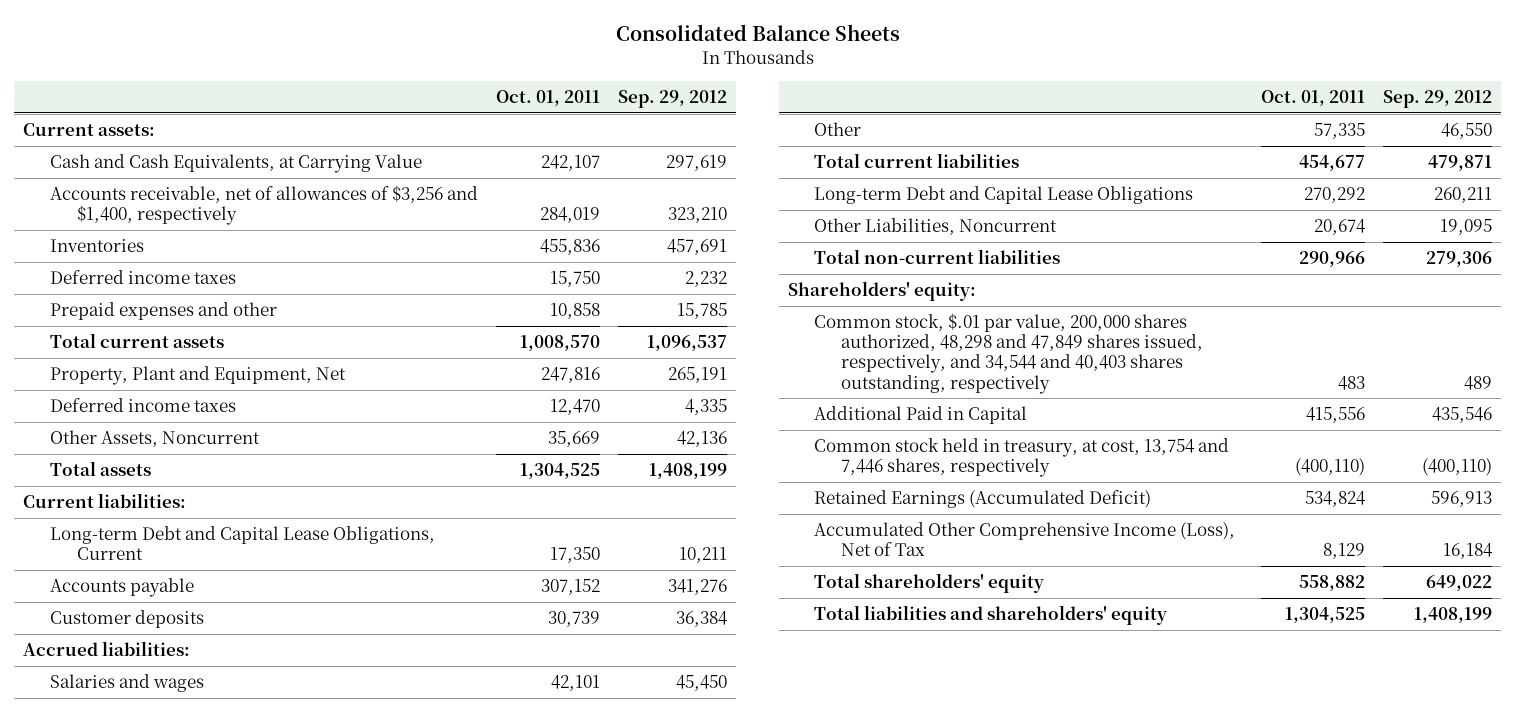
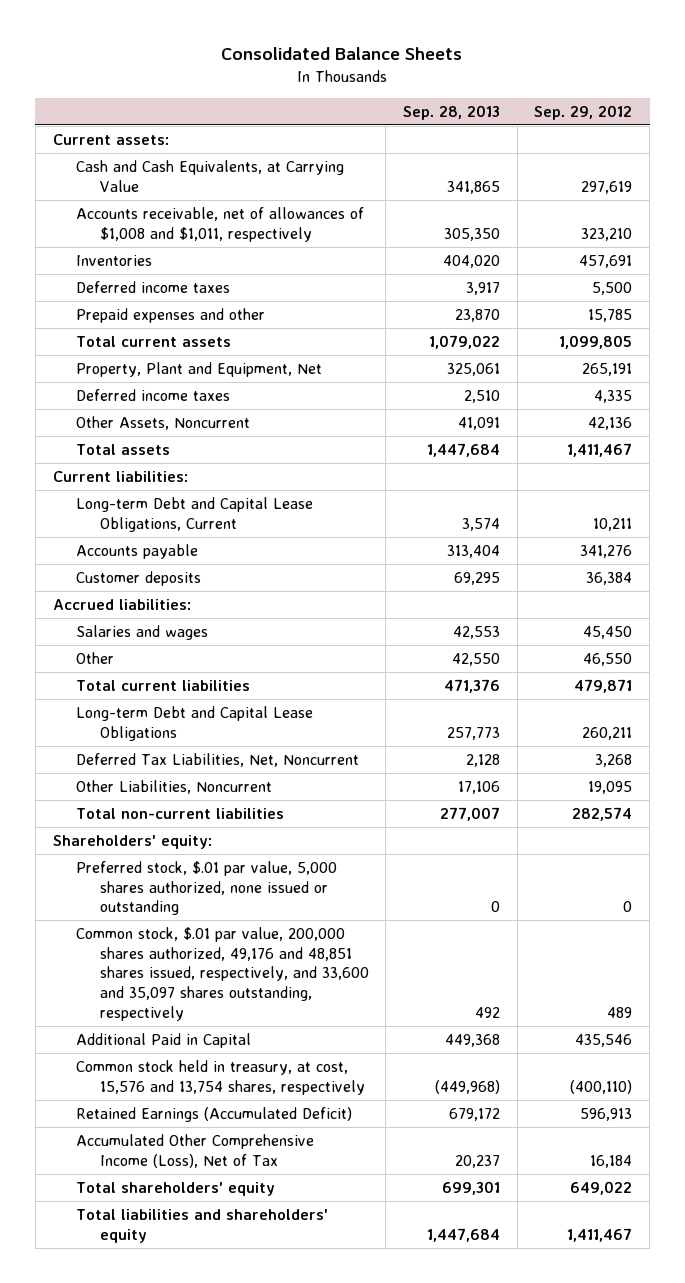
[496,89,601,106] Oct. 01, 2011 -> none
none -> [402,104,500,120] Sep. 28, 2013
[49,185,478,226] Accounts receivable, net of allowances of $3,256 and $1,400, respectively -> [76,206,365,242] Accounts receivable, net of allowances of $1,008 and $1,011, respectively
[685,271,728,288] 2,232 -> [592,281,633,295] 5,500
[647,335,728,352] 1,096,537 -> [559,334,633,349] 1,099,805
[649,463,728,480] 1,408,199 -> [567,442,633,457] 1,411,467
none -> [76,752,360,767] Deferred Tax Liabilities, Net, Noncurrent
[1425,251,1492,268] 279,306 -> [572,806,633,821] 282,574
none -> [76,860,338,916] Preferred stock, $.01 par value, 5,000 shares authorized, none issued or outstanding
[814,313,1204,394] Common stock, $.01 par value, 200,000 shares authorized, 48,298 and 47,849 shares issued, respectively, and 34,544 and 40,403 shares outstanding, respectively -> [76,926,369,1021] Common stock, $.01 par value, 200,000 shares authorized, 49,176 and 48,851 shares issued, respectively, and 33,600 and 35,097 shares outstanding, respectively
[814,438,1230,478] Common stock held in treasury, at cost, 13,754 and 7,446 shares, respectively -> [76,1059,365,1095] Common stock held in treasury, at cost, 15,576 and 13,754 shares, respectively
[1413,607,1492,624] 1,408,199 -> [567,1227,633,1242] 1,411,467

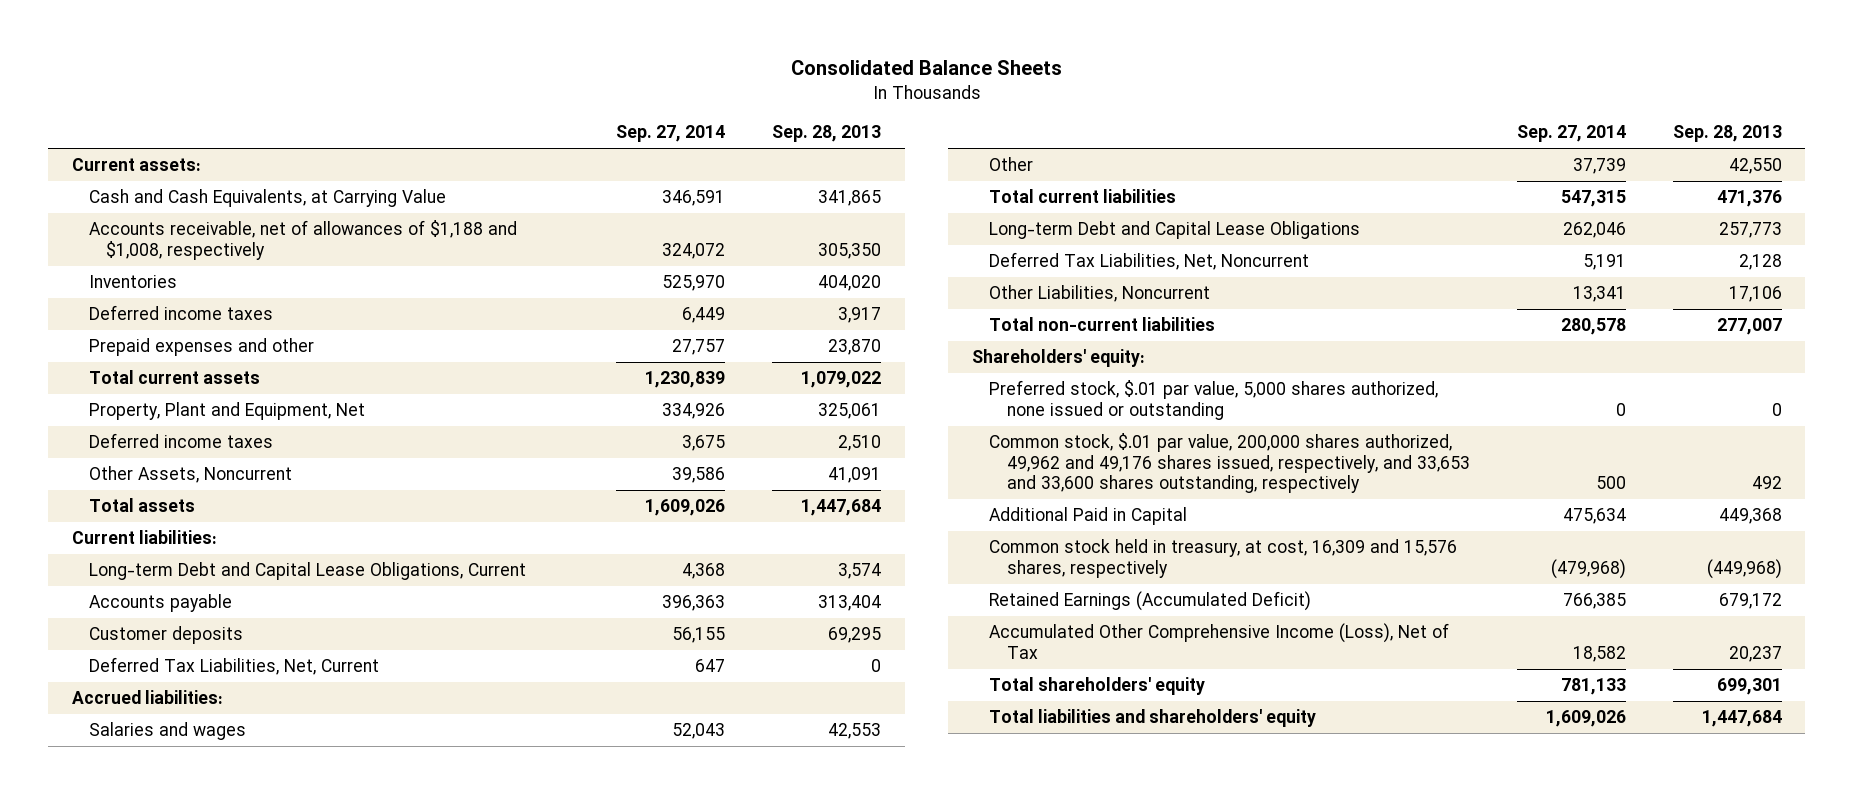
[534,104,633,120] Sep. 29, 2012 -> none
none -> [616,125,726,143] Sep. 27, 2014
[76,206,365,242] Accounts receivable, net of allowances of $1,008 and $1,011, respectively -> [88,220,517,260] Accounts receivable, net of allowances of $1,188 and $1,008, respectively
none -> [88,657,379,676] Deferred Tax Liabilities, Net, Current
[76,926,369,1021] Common stock, $.01 par value, 200,000 shares authorized, 49,176 and 48,851 shares issued, respectively, and 33,600 and 35,097 shares outstanding, respectively -> [989,433,1470,494] Common stock, $.01 par value, 200,000 shares authorized, 49,962 and 49,176 shares issued, respectively, and 33,653 and 33,600 shares outstanding, respectively
[76,1059,365,1095] Common stock held in treasury, at cost, 15,576 and 13,754 shares, respectively -> [989,539,1458,578] Common stock held in treasury, at cost, 16,309 and 15,576 shares, respectively

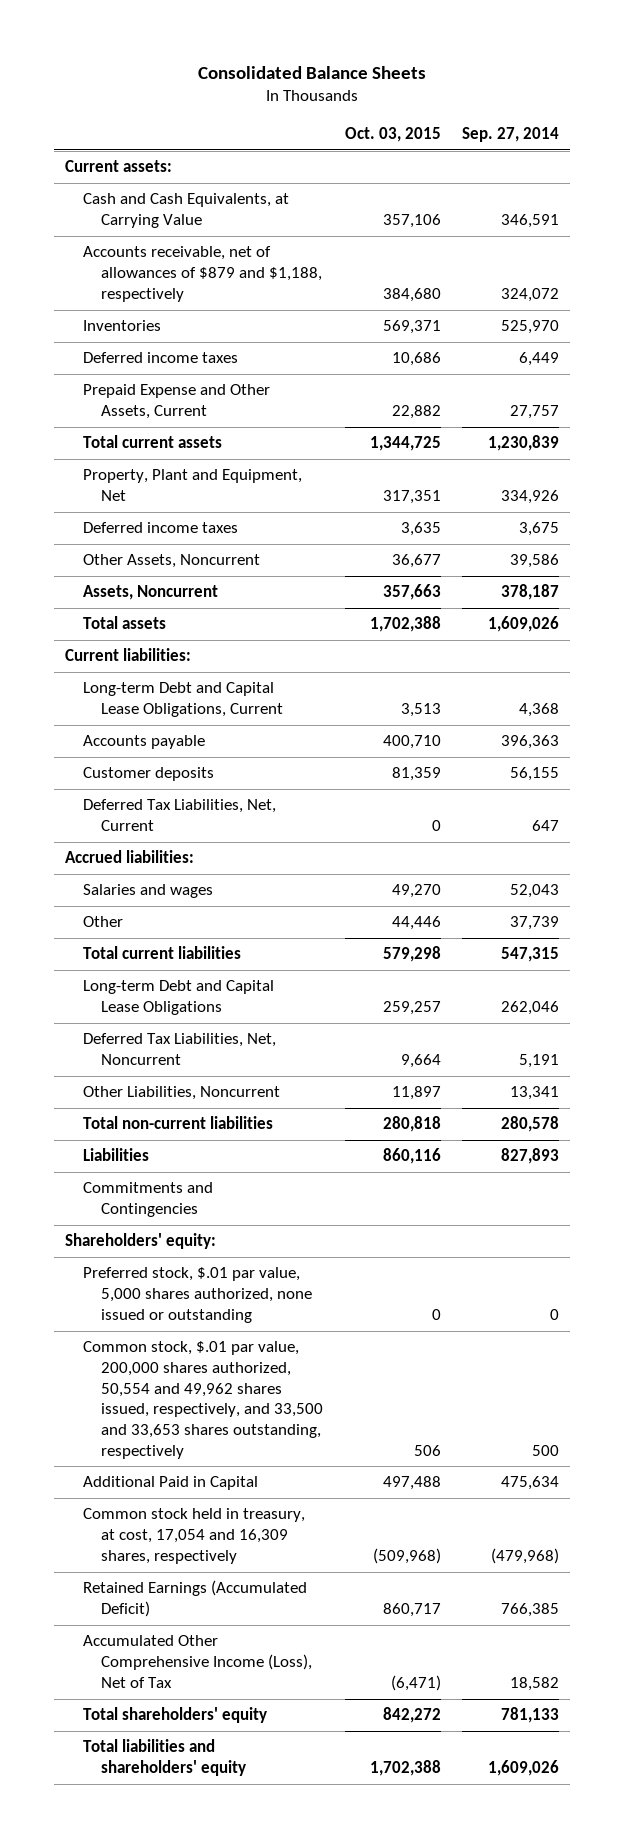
[772,125,882,143] Sep. 28, 2013 -> none
none -> [344,126,441,142] Oct. 03, 2015
[88,220,517,260] Accounts receivable, net of allowances of $1,188 and $1,008, respectively -> [82,246,323,302] Accounts receivable, net of allowances of $879 and $1,188, respectively
[88,338,314,357] Prepaid expenses and other -> [82,384,270,420] Prepaid Expense and Other Assets, Current
none -> [82,585,218,601] Assets, Noncurrent
none -> [82,1148,149,1162] Liabilities
none -> [82,1182,213,1218] Commitments and Contingencies
[989,433,1470,494] Common stock, $.01 par value, 200,000 shares authorized, 49,962 and 49,176 shares issued, respectively, and 33,653 and 33,600 shares outstanding, respectively -> [82,1341,324,1459] Common stock, $.01 par value, 200,000 shares authorized, 50,554 and 49,962 shares issued, respectively, and 33,500 and 33,653 shares outstanding, respectively
[989,539,1458,578] Common stock held in treasury, at cost, 16,309 and 15,576 shares, respectively -> [82,1508,305,1564] Common stock held in treasury, at cost, 17,054 and 16,309 shares, respectively

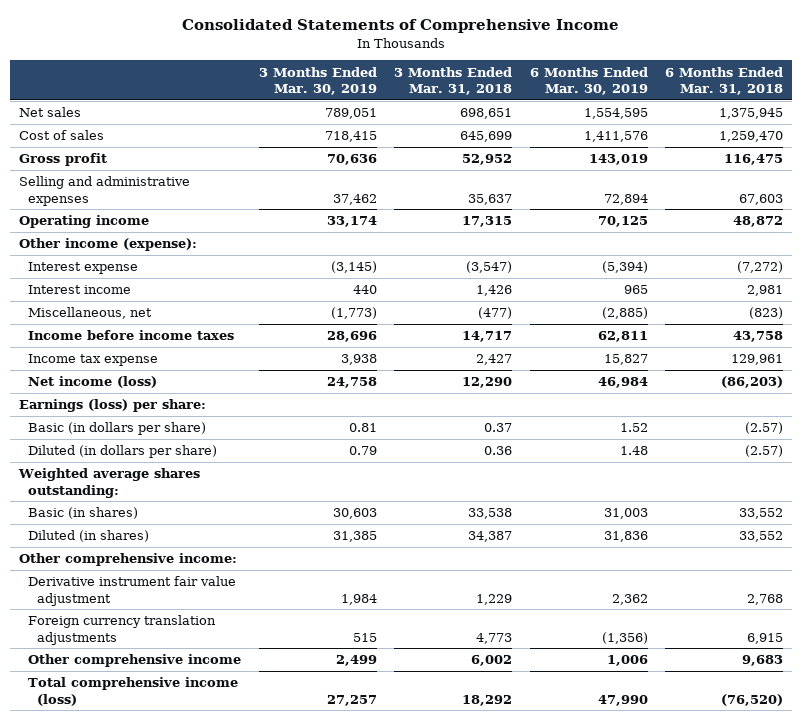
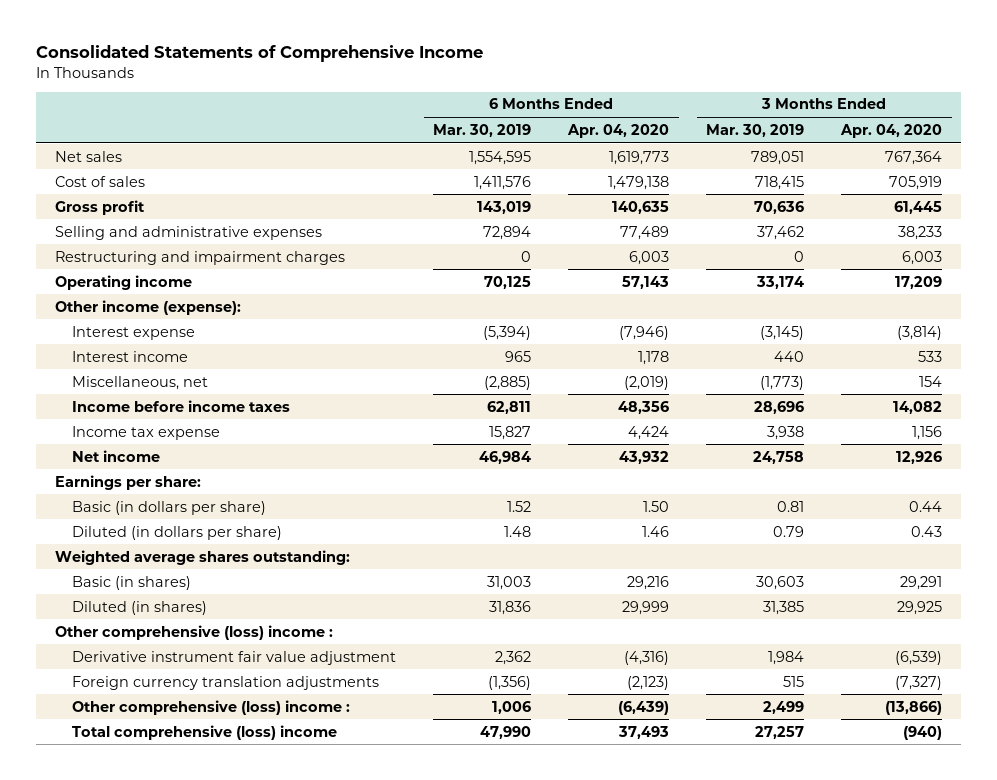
[394,66,513,95] 3 Months Ended Mar. 31, 2018 -> none
[665,66,784,95] 6 Months Ended Mar. 31, 2018 -> none
none -> [567,123,670,138] Apr. 04, 2020
none -> [840,123,943,138] Apr. 04, 2020
none -> [54,250,345,265] Restructuring and impairment charges
[28,376,158,389] Net income (loss) -> [72,449,161,462] Net income
[19,399,207,413] Earnings (loss) per share: -> [54,474,201,490] Earnings per share:
[19,553,238,567] Other comprehensive income: -> [54,624,333,640] Other comprehensive (loss) income :
[28,654,242,668] Other comprehensive income -> [72,699,351,715] Other comprehensive (loss) income :
[28,677,239,706] Total comprehensive income (loss) -> [72,724,338,740] Total comprehensive (loss) income

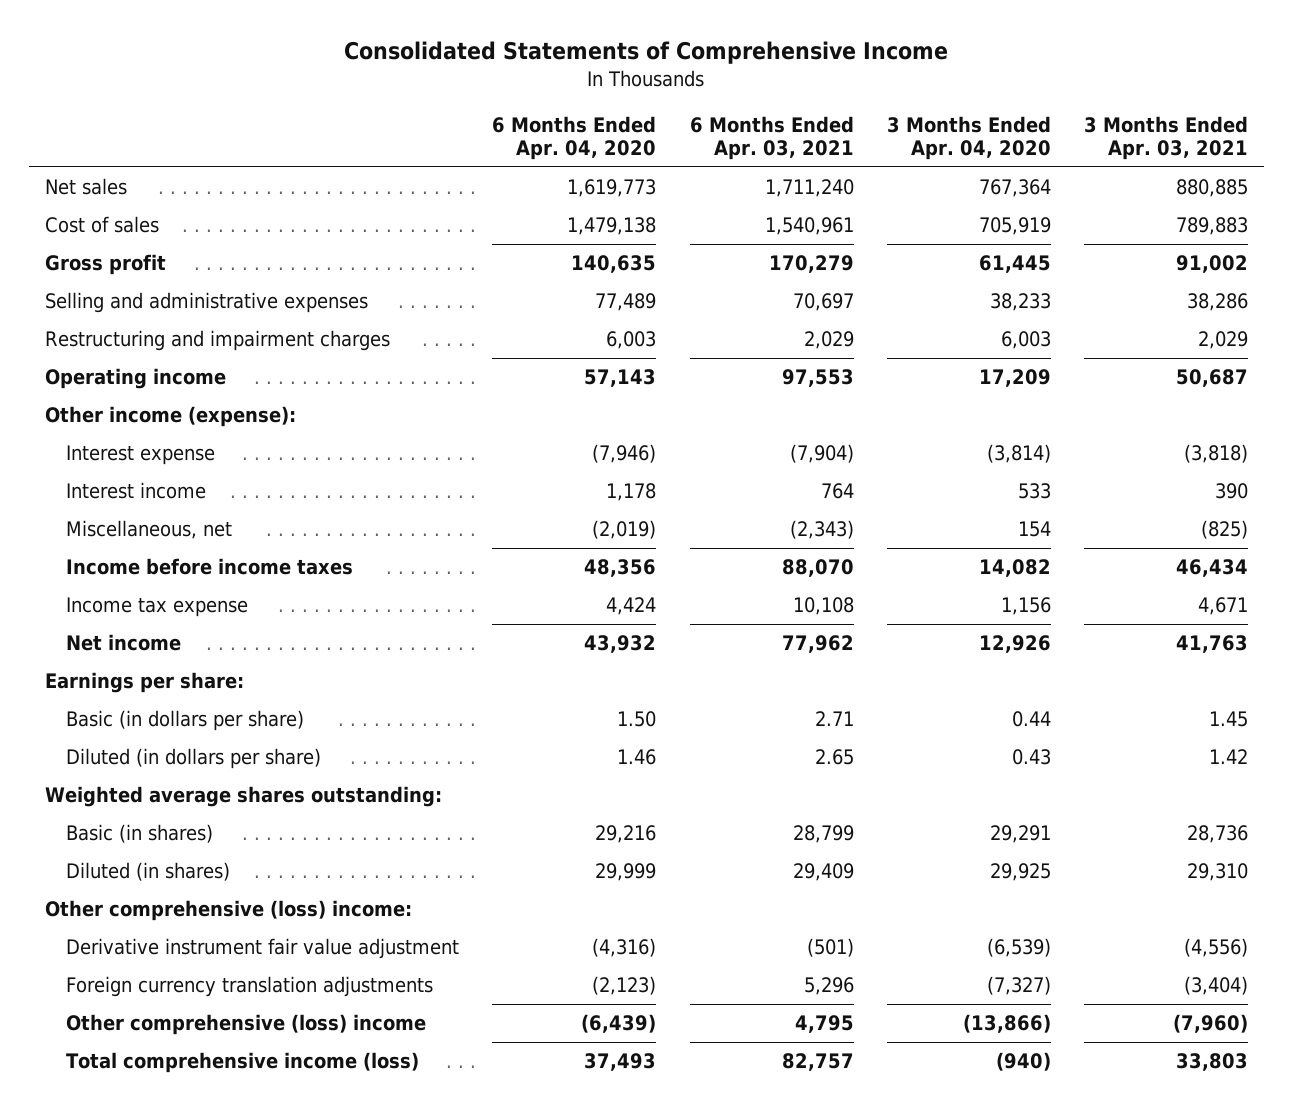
[433,123,532,137] Mar. 30, 2019 -> none
[706,123,805,137] Mar. 30, 2019 -> none
none -> [689,116,854,161] 6 Months Ended Apr. 03, 2021
none -> [1083,116,1248,161] 3 Months Ended Apr. 03, 2021
[54,624,333,640] Other comprehensive (loss) income : -> [45,900,413,922] Other comprehensive (loss) income:
[72,699,351,715] Other comprehensive (loss) income : -> [66,1014,427,1036] Other comprehensive (loss) income
[72,724,338,740] Total comprehensive (loss) income -> [66,1052,420,1074] Total comprehensive income (loss)

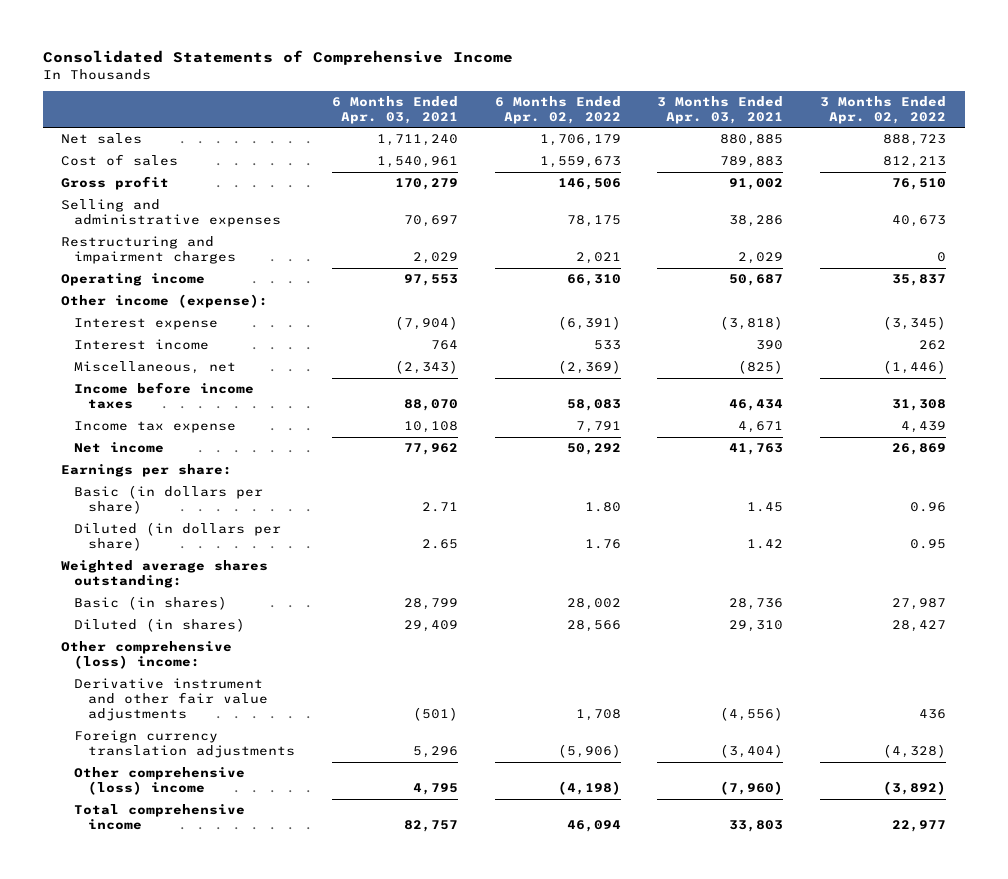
[492,116,657,161] 6 Months Ended Apr. 04, 2020 -> none
[886,116,1051,161] 3 Months Ended Apr. 04, 2020 -> none
none -> [494,96,621,125] 6 Months Ended Apr. 02, 2022
none -> [820,96,947,125] 3 Months Ended Apr. 02, 2022
[66,938,460,960] Derivative instrument fair value adjustment -> [74,678,268,722] Derivative instrument and other fair value adjustments
[66,1052,420,1074] Total comprehensive income (loss) -> [74,804,246,831] Total comprehensive income

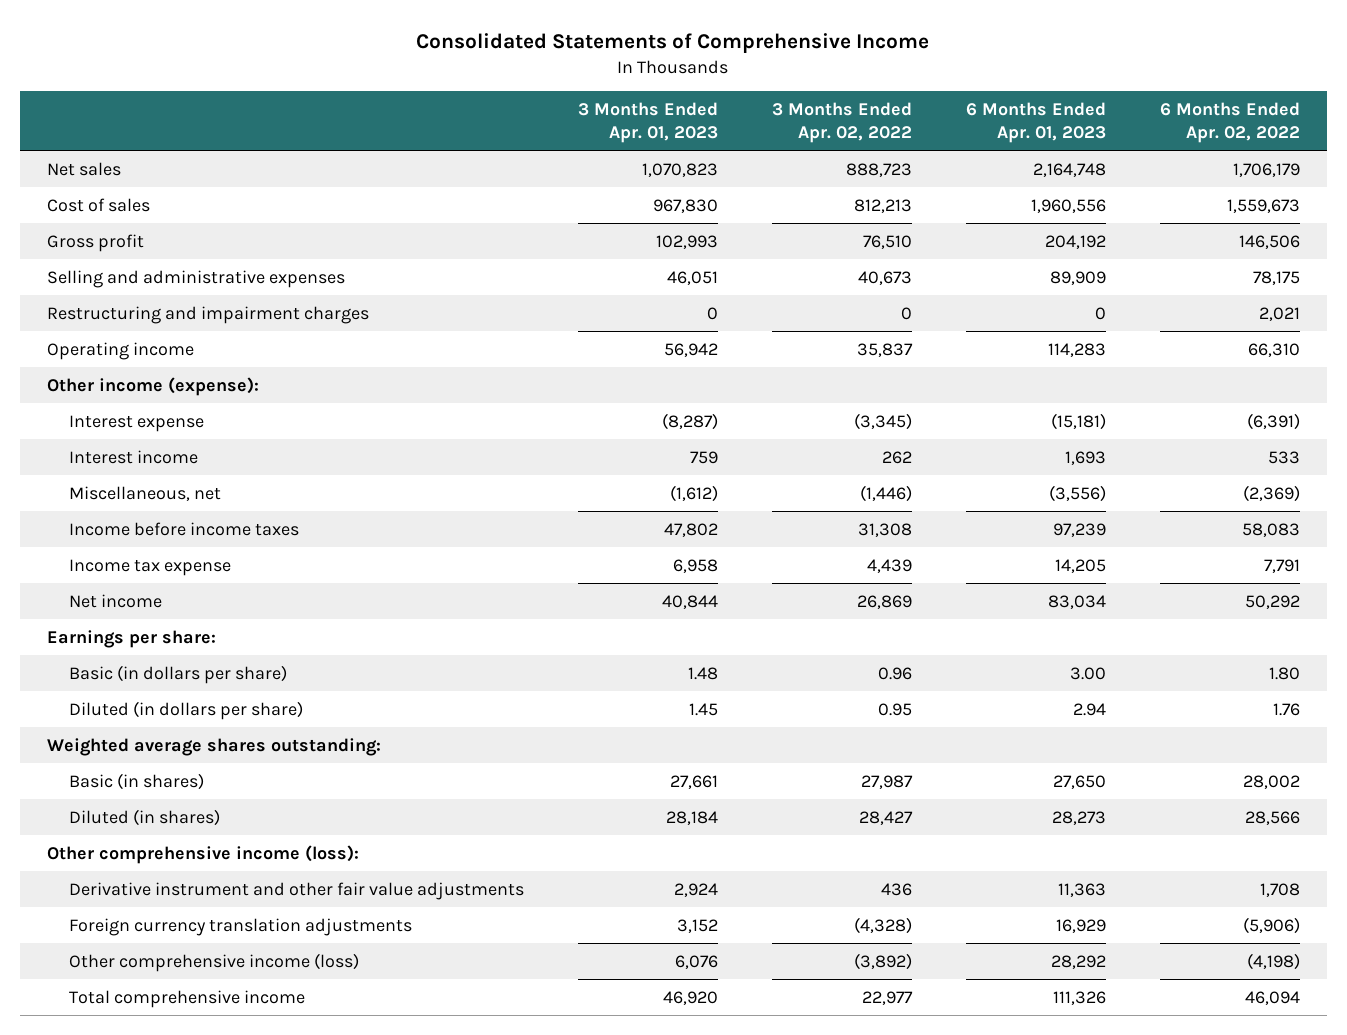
[331,96,458,125] 6 Months Ended Apr. 03, 2021 -> none
[657,96,784,125] 3 Months Ended Apr. 03, 2021 -> none
none -> [578,101,719,143] 3 Months Ended Apr. 01, 2023
none -> [965,101,1106,143] 6 Months Ended Apr. 01, 2023
[61,641,233,670] Other comprehensive (loss) income: -> [46,844,359,864] Other comprehensive income (loss):
[74,767,246,796] Other comprehensive (loss) income -> [69,952,360,972] Other comprehensive income (loss)

